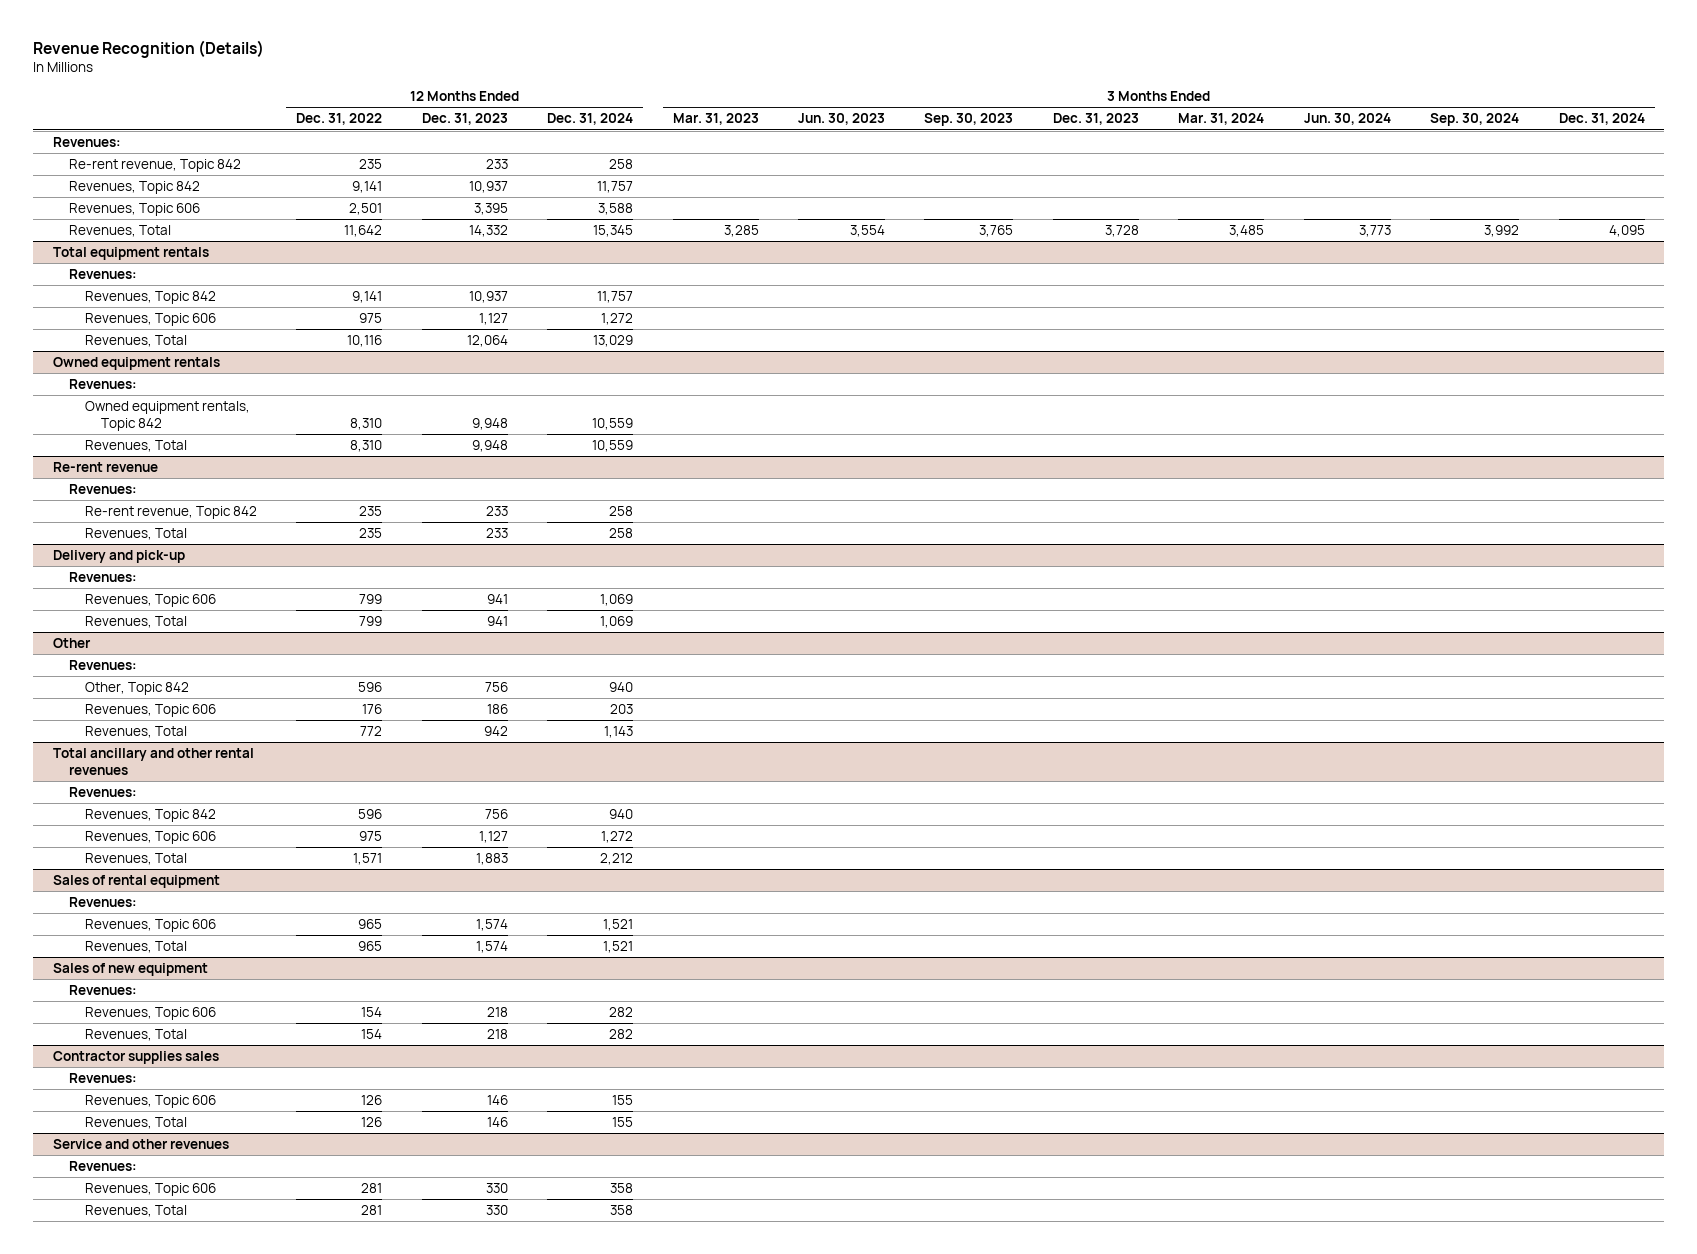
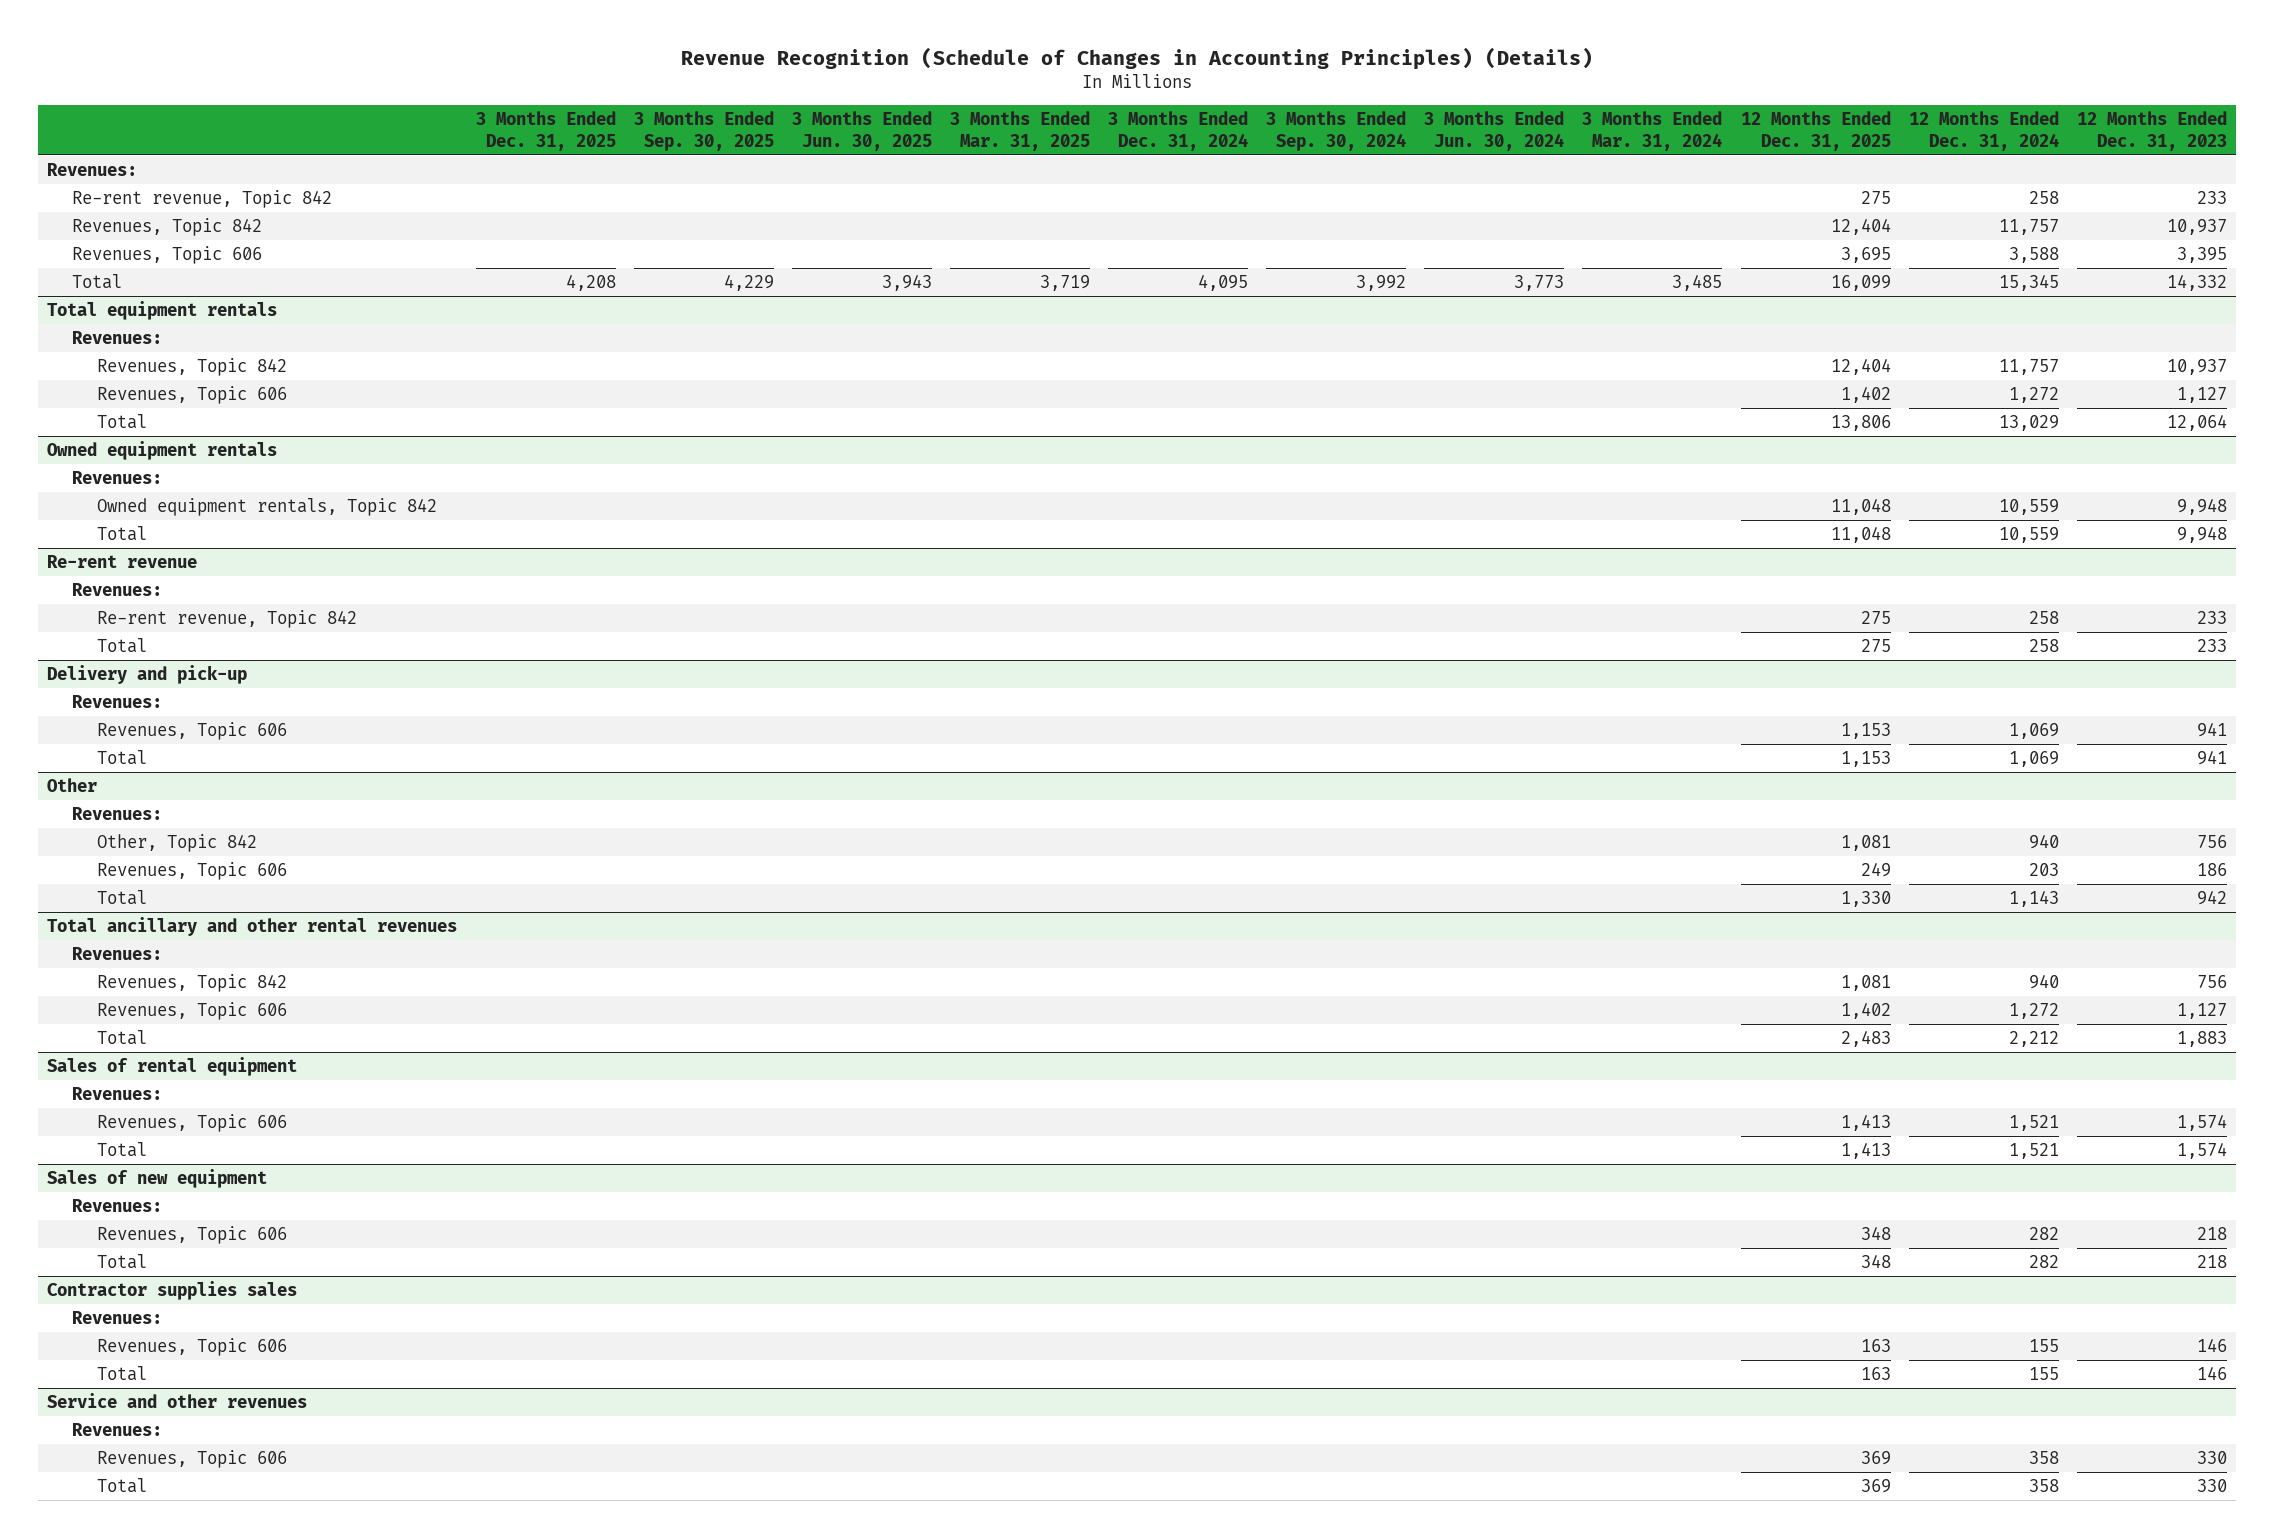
[32,39,264,58] Revenue Recognition (Details) -> [681,46,1594,70] Revenue Recognition (Schedule of Changes in Accounting Principles) (Details)
[296,113,383,126] Dec. 31, 2022 -> none
[672,113,759,126] Mar. 31, 2023 -> none
[797,113,885,126] Jun. 30, 2023 -> none
[924,113,1014,127] Sep. 30, 2023 -> none
[1052,113,1139,126] Dec. 31, 2023 -> none
none -> [475,111,616,151] 3 Months Ended Dec. 31, 2025
none -> [633,111,774,151] 3 Months Ended Sep. 30, 2025
none -> [791,111,932,151] 3 Months Ended Jun. 30, 2025
none -> [949,111,1090,151] 3 Months Ended Mar. 31, 2025
none -> [1740,111,1891,151] 12 Months Ended Dec. 31, 2025
[68,224,171,237] Revenues, Total -> [72,274,123,290] Total
[84,334,187,347] Revenues, Total -> [96,414,147,430] Total
[84,439,187,452] Revenues, Total -> [96,526,147,542] Total
[84,527,187,540] Revenues, Total -> [96,638,147,654] Total
[84,615,187,628] Revenues, Total -> [96,750,147,766] Total
[84,725,187,738] Revenues, Total -> [96,890,147,906] Total
[84,852,187,865] Revenues, Total -> [96,1030,147,1046] Total
[84,940,187,953] Revenues, Total -> [96,1142,147,1158] Total
[84,1028,187,1041] Revenues, Total -> [96,1254,147,1270] Total
[84,1116,187,1129] Revenues, Total -> [96,1366,147,1382] Total
[84,1204,187,1217] Revenues, Total -> [96,1478,147,1494] Total

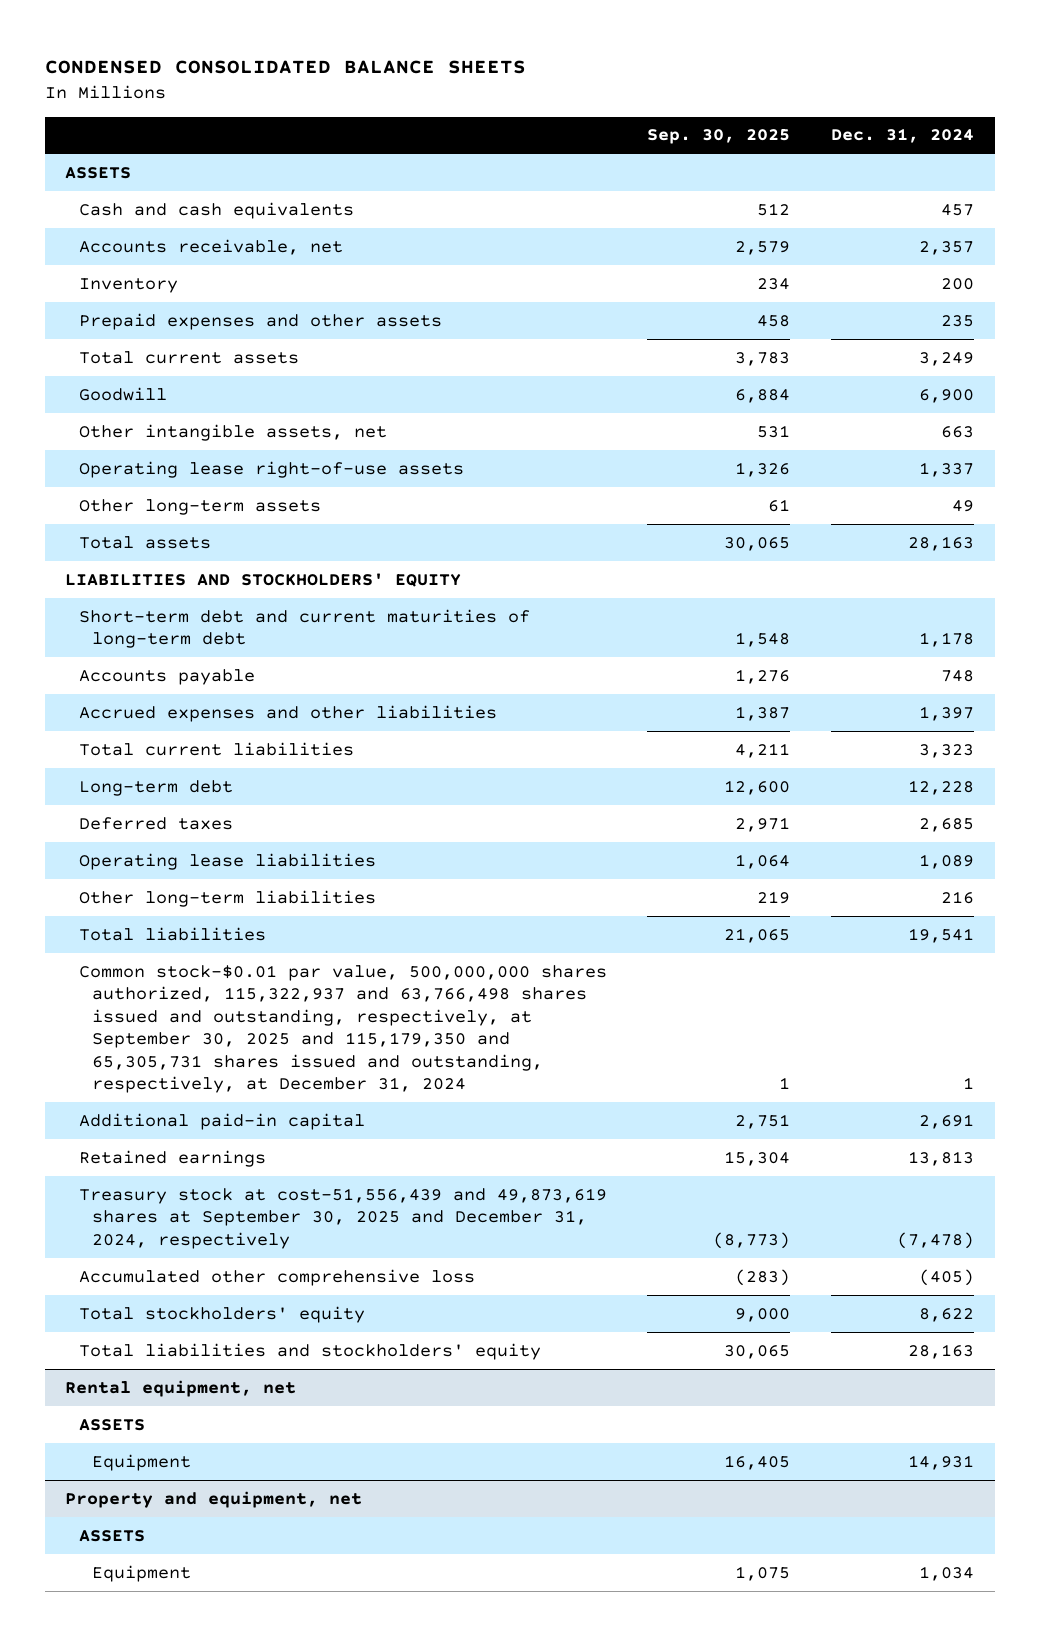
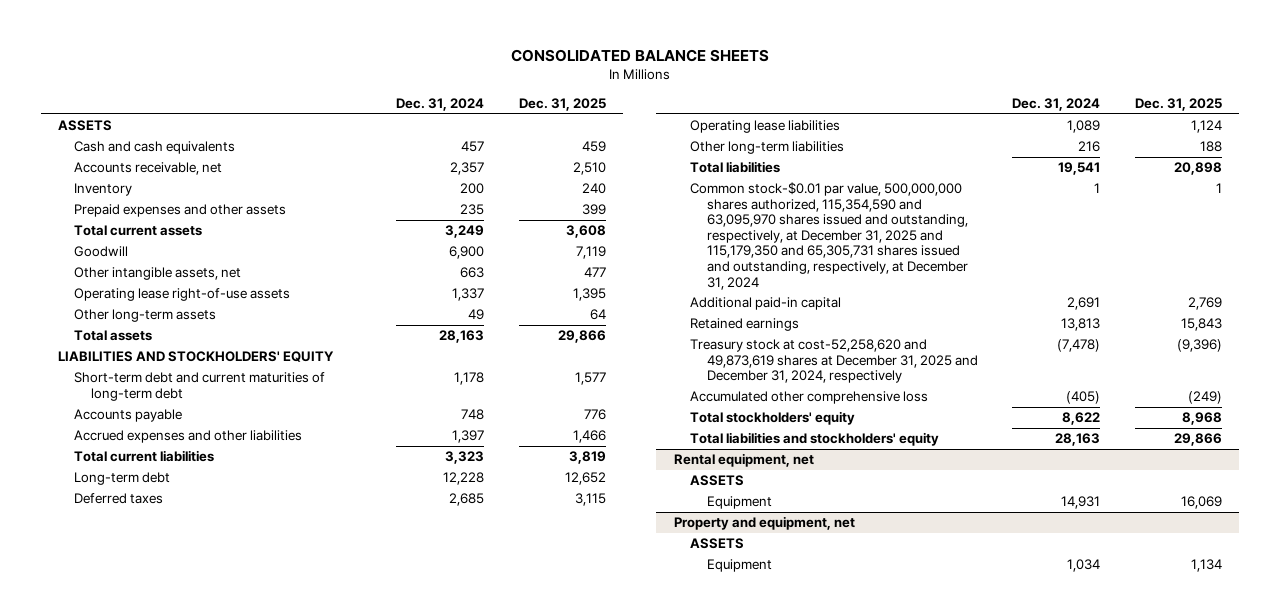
[44,60,526,75] CONDENSED CONSOLIDATED BALANCE SHEETS -> [510,49,769,63] CONSOLIDATED BALANCE SHEETS
[647,129,791,145] Sep. 30, 2025 -> none
none -> [518,98,606,112] Dec. 31, 2025
[78,964,607,1094] Common stock-$0.01 par value, 500,000,000 shares authorized, 115,322,937 and 63,766,498 shares issued and outstanding, respectively, at September 30, 2025 and 115,179,350 and 65,305,731 shares issued and outstanding, respectively, at December 31, 2024 -> [690,182,968,290] Common stock-$0.01 par value, 500,000,000 shares authorized, 115,354,590 and 63,095,970 shares issued and outstanding, respectively, at December 31, 2025 and 115,179,350 and 65,305,731 shares issued and outstanding, respectively, at December 31, 2024
[78,1187,607,1249] Treasury stock at cost-51,556,439 and 49,873,619 shares at September 30, 2025 and December 31, 2024, respectively -> [690,339,978,384] Treasury stock at cost-52,258,620 and 49,873,619 shares at December 31, 2025 and December 31, 2024, respectively

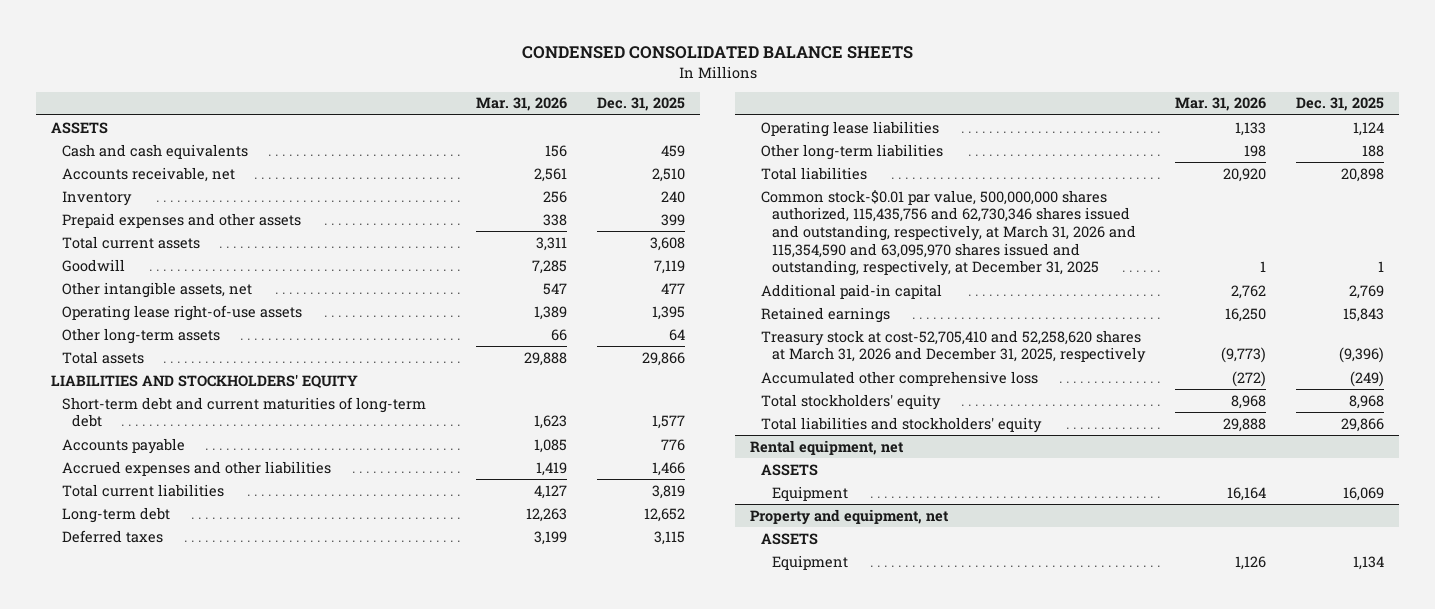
[510,49,769,63] CONSOLIDATED BALANCE SHEETS -> [521,46,913,60] CONDENSED CONSOLIDATED BALANCE SHEETS
[396,98,485,112] Dec. 31, 2024 -> none
none -> [475,97,567,112] Mar. 31, 2026
[690,182,968,290] Common stock-$0.01 par value, 500,000,000 shares authorized, 115,354,590 and 63,095,970 shares issued and outstanding, respectively, at December 31, 2025 and 115,179,350 and 65,305,731 shares issued and outstanding, respectively, at December 31, 2024 -> [761,189,1136,277] Common stock-$0.01 par value, 500,000,000 shares authorized, 115,435,756 and 62,730,346 shares issued and outstanding, respectively, at March 31, 2026 and 115,354,590 and 63,095,970 shares issued and outstanding, respectively, at December 31, 2025
[690,339,978,384] Treasury stock at cost-52,258,620 and 49,873,619 shares at December 31, 2025 and December 31, 2024, respectively -> [761,329,1146,364] Treasury stock at cost-52,705,410 and 52,258,620 shares at March 31, 2026 and December 31, 2025, respectively

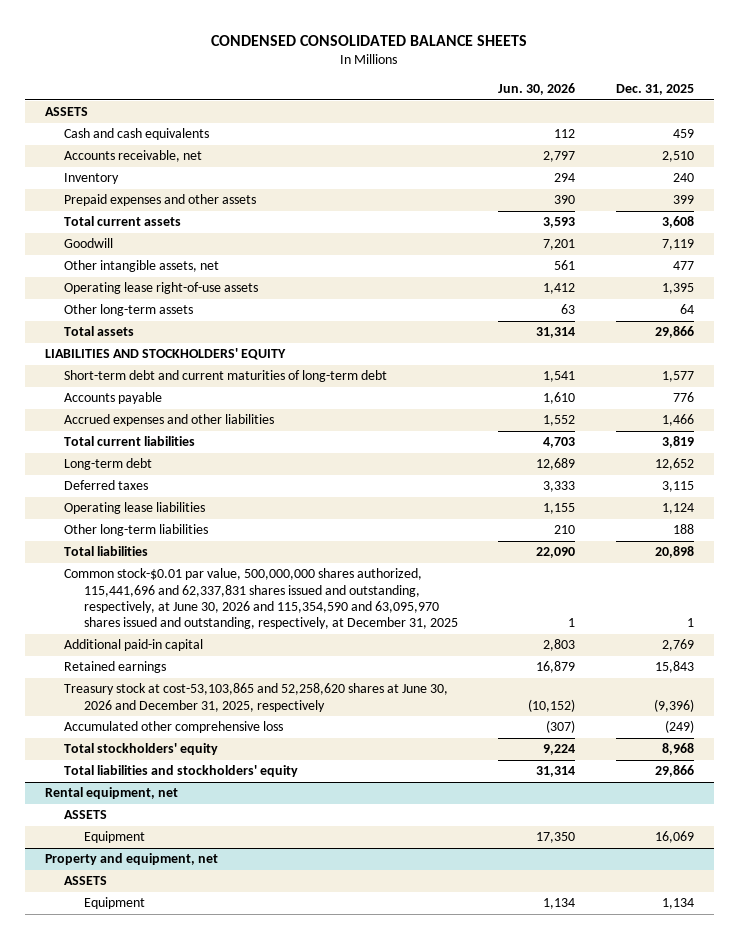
[475,97,567,112] Mar. 31, 2026 -> none
none -> [498,83,576,96] Jun. 30, 2026
[761,189,1136,277] Common stock-$0.01 par value, 500,000,000 shares authorized, 115,435,756 and 62,730,346 shares issued and outstanding, respectively, at March 31, 2026 and 115,354,590 and 63,095,970 shares issued and outstanding, respectively, at December 31, 2025 -> [64,568,458,629] Common stock-$0.01 par value, 500,000,000 shares authorized, 115,441,696 and 62,337,831 shares issued and outstanding, respectively, at June 30, 2026 and 115,354,590 and 63,095,970 shares issued and outstanding, respectively, at December 31, 2025
[761,329,1146,364] Treasury stock at cost-52,705,410 and 52,258,620 shares at March 31, 2026 and December 31, 2025, respectively -> [64,683,449,712] Treasury stock at cost-53,103,865 and 52,258,620 shares at June 30, 2026 and December 31, 2025, respectively

